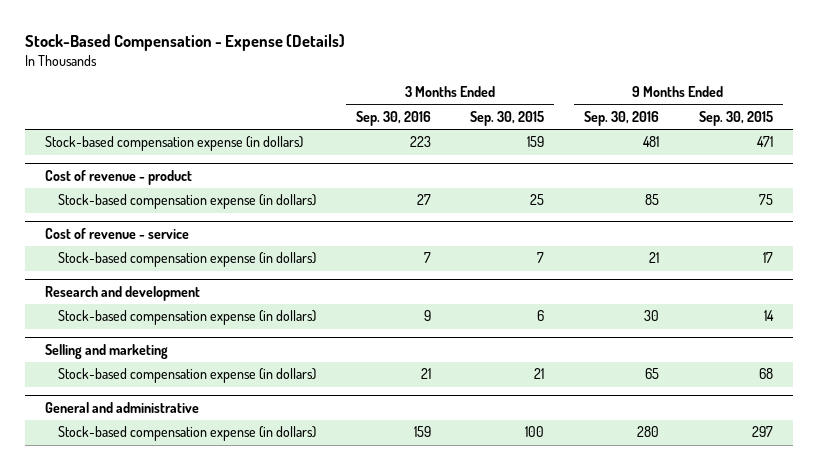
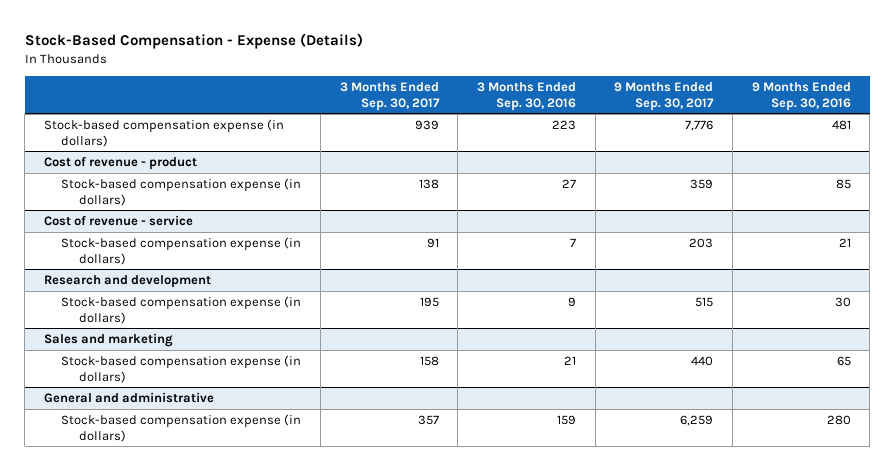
[470,111,545,127] Sep. 30, 2015 -> none
[698,111,773,127] Sep. 30, 2015 -> none
none -> [339,82,440,111] 3 Months Ended Sep. 30, 2017
none -> [614,82,715,111] 9 Months Ended Sep. 30, 2017
[44,344,168,360] Selling and marketing -> [44,333,174,348] Sales and marketing

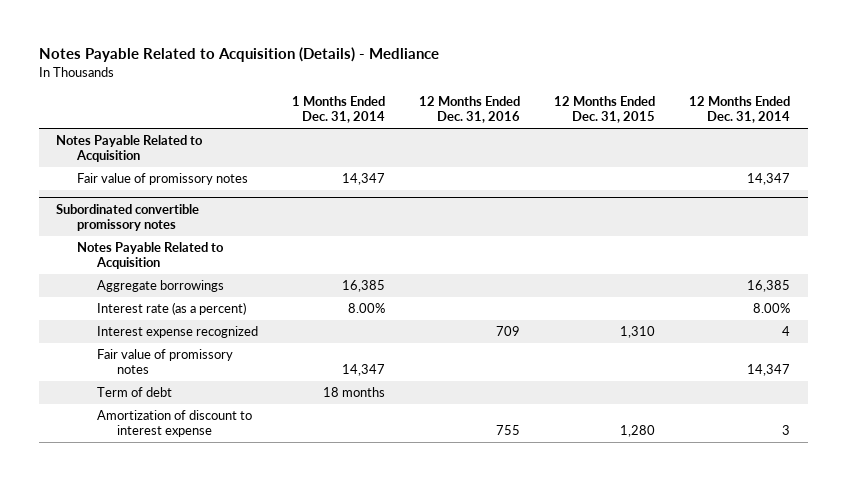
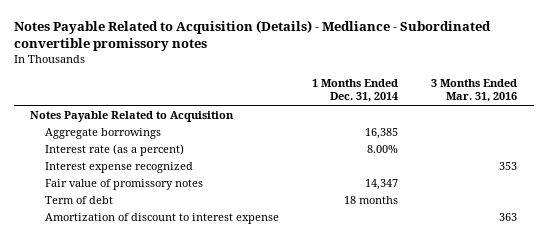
[39,47,440,63] Notes Payable Related to Acquisition (Details) - Medliance -> [13,19,491,52] Notes Payable Related to Acquisition (Details) - Medliance - Subordinated convertible promissory notes
[419,96,521,124] 12 Months Ended Dec. 31, 2016 -> none
[554,96,656,124] 12 Months Ended Dec. 31, 2015 -> none
[689,96,791,124] 12 Months Ended Dec. 31, 2014 -> none
none -> [431,79,518,103] 3 Months Ended Mar. 31, 2016
[76,173,248,186] Fair value of promissory notes -> none
[56,203,200,231] Subordinated convertible promissory notes -> none
[76,242,224,270] Notes Payable Related to Acquisition -> none

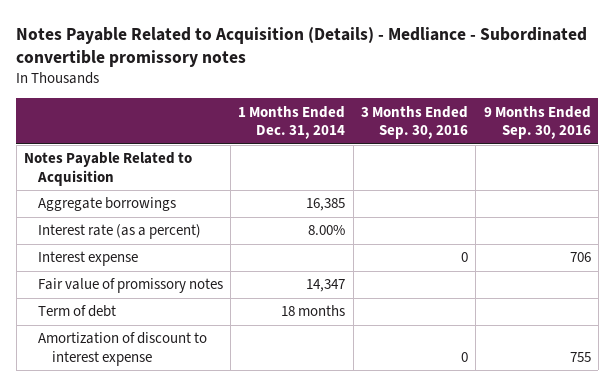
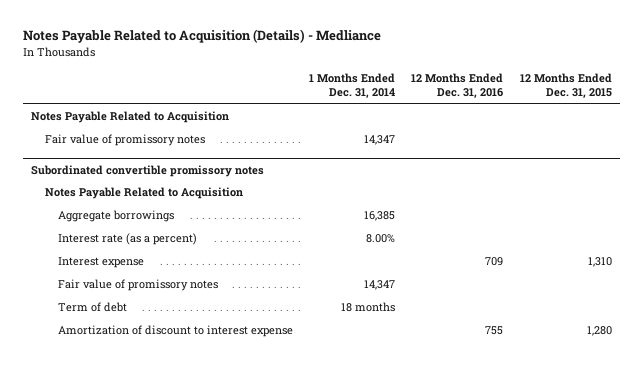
[16,26,588,68] Notes Payable Related to Acquisition (Details) - Medliance - Subordinated convertible promissory notes -> [23,29,382,44] Notes Payable Related to Acquisition (Details) - Medliance
[361,105,469,140] 3 Months Ended Sep. 30, 2016 -> none
[483,105,591,140] 9 Months Ended Sep. 30, 2016 -> none
none -> [411,72,504,99] 12 Months Ended Dec. 31, 2016
none -> [519,72,612,99] 12 Months Ended Dec. 31, 2015
none -> [44,134,205,147] Fair value of promissory notes
none -> [31,164,265,177] Subordinated convertible promissory notes
none -> [44,187,243,200] Notes Payable Related to Acquisition

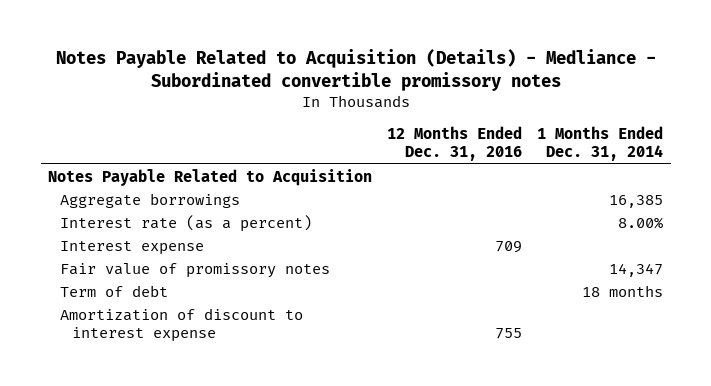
[23,29,382,44] Notes Payable Related to Acquisition (Details) - Medliance -> [55,48,656,92] Notes Payable Related to Acquisition (Details) - Medliance - Subordinated convertible promissory notes
[519,72,612,99] 12 Months Ended Dec. 31, 2015 -> none
[44,134,205,147] Fair value of promissory notes -> none
[31,164,265,177] Subordinated convertible promissory notes -> none
[44,187,243,200] Notes Payable Related to Acquisition -> none

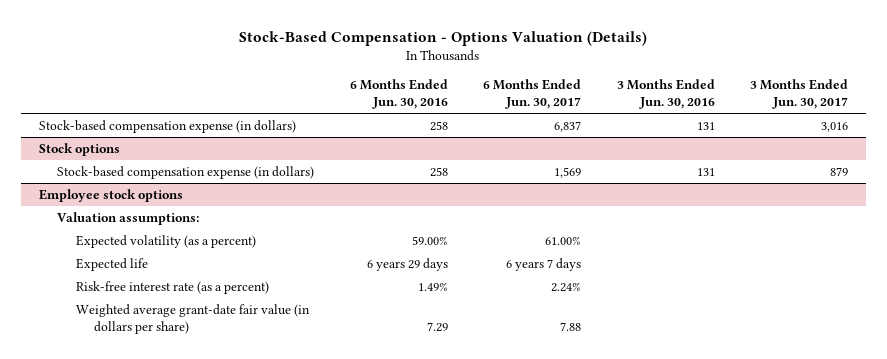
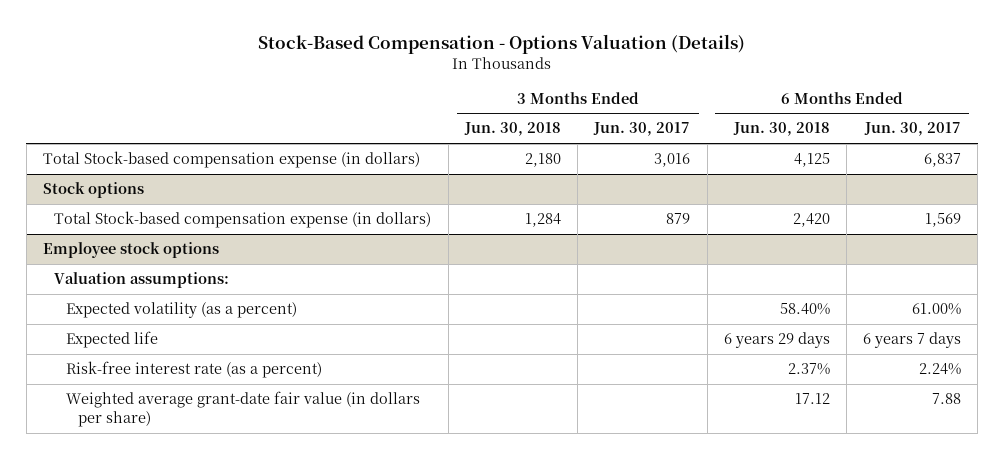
[349,79,448,109] 6 Months Ended Jun. 30, 2016 -> none
[616,79,715,109] 3 Months Ended Jun. 30, 2016 -> none
none -> [463,122,561,137] Jun. 30, 2018
none -> [732,122,830,137] Jun. 30, 2018
[38,120,296,134] Stock-based compensation expense (in dollars) -> [42,151,420,169] Total Stock-based compensation expense (in dollars)
[57,166,315,180] Stock-based compensation expense (in dollars) -> [54,211,432,229] Total Stock-based compensation expense (in dollars)

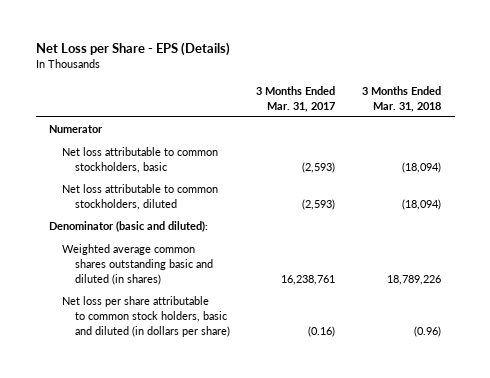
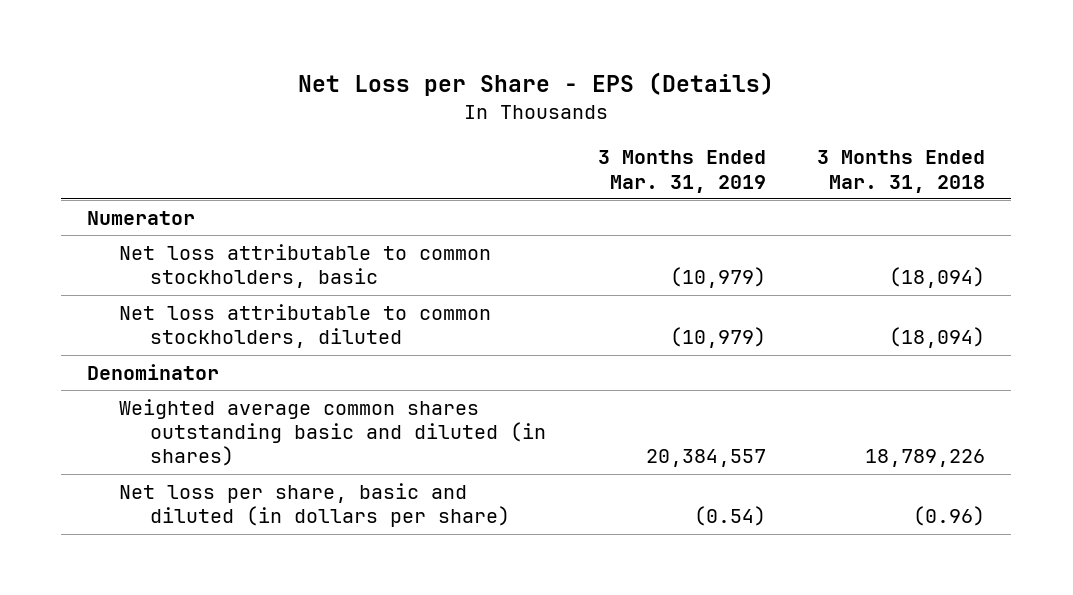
[256,85,336,112] 3 Months Ended Mar. 31, 2017 -> none
none -> [597,150,766,193] 3 Months Ended Mar. 31, 2019
[49,221,209,233] Denominator (basic and diluted): -> [87,363,220,380] Denominator
[61,296,230,337] Net loss per share attributable to common stock holders, basic and diluted (in dollars per share) -> [118,482,510,528] Net loss per share, basic and diluted (in dollars per share)

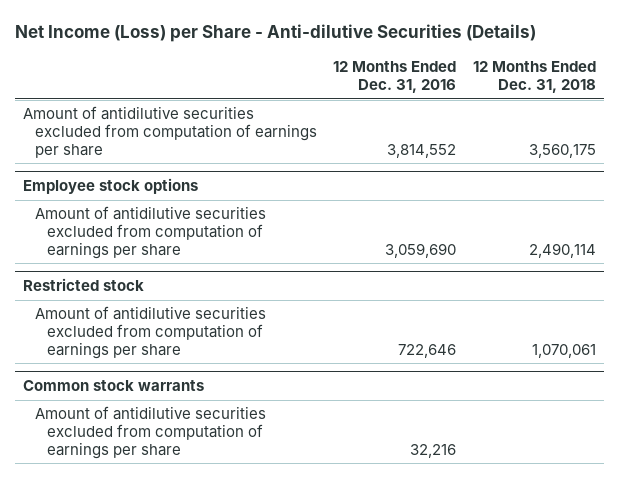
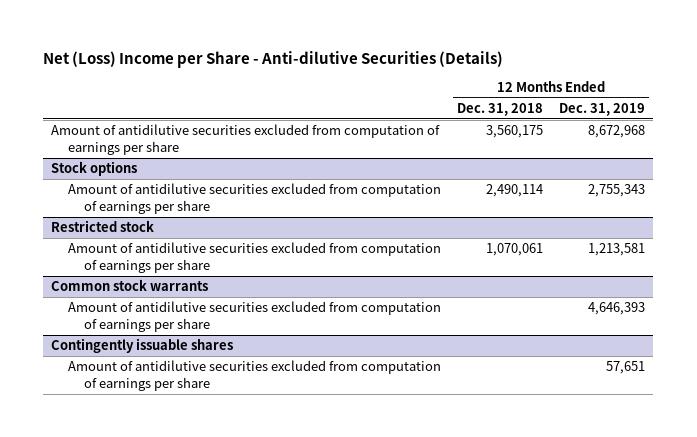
[15,24,537,43] Net Income (Loss) per Share - Anti-dilutive Securities (Details) -> [43,50,504,68] Net (Loss) Income per Share - Anti-dilutive Securities (Details)
[333,61,457,94] 12 Months Ended Dec. 31, 2016 -> none
none -> [559,103,646,117] Dec. 31, 2019
[23,178,199,195] Employee stock options -> [51,161,138,177] Stock options
none -> [51,338,234,354] Contingently issuable shares
none -> [67,360,441,391] Amount of antidilutive securities excluded from computation of earnings per share

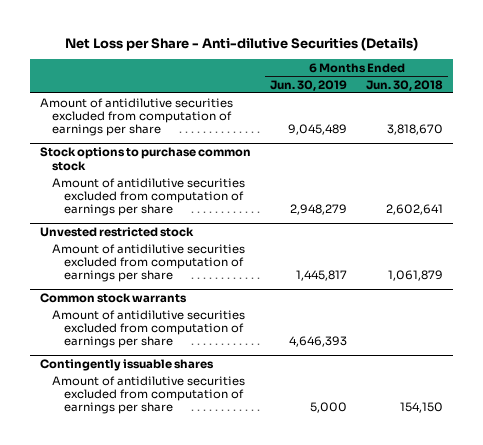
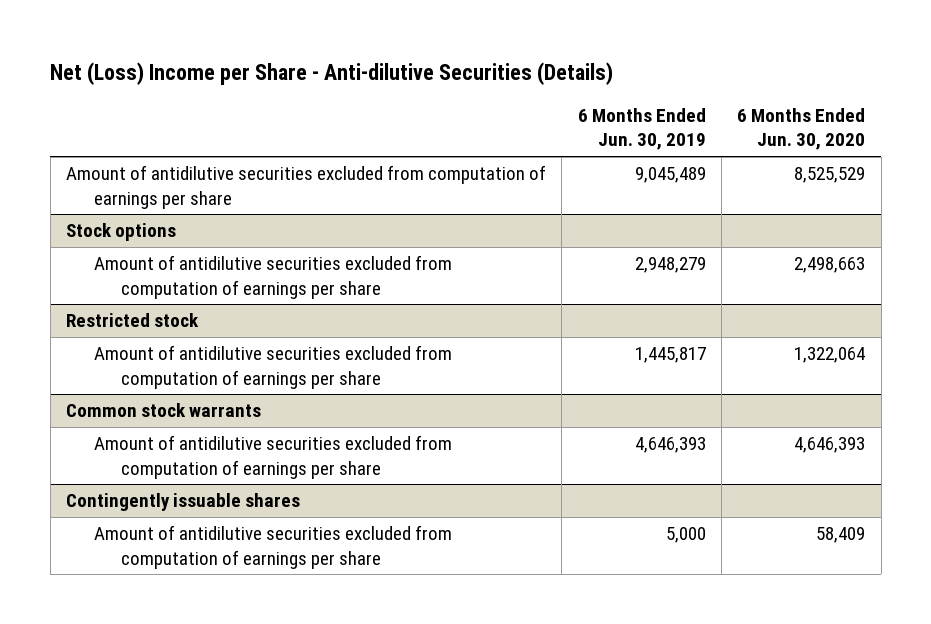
[64,36,418,51] Net Loss per Share - Anti-dilutive Securities (Details) -> [50,61,614,85] Net (Loss) Income per Share - Anti-dilutive Securities (Details)
[366,79,444,91] Jun. 30, 2018 -> none
none -> [737,107,866,151] 6 Months Ended Jun. 30, 2020
[39,147,251,171] Stock options to purchase common stock -> [66,223,177,242] Stock options
[39,227,194,238] Unvested restricted stock -> [66,313,200,328] Restricted stock

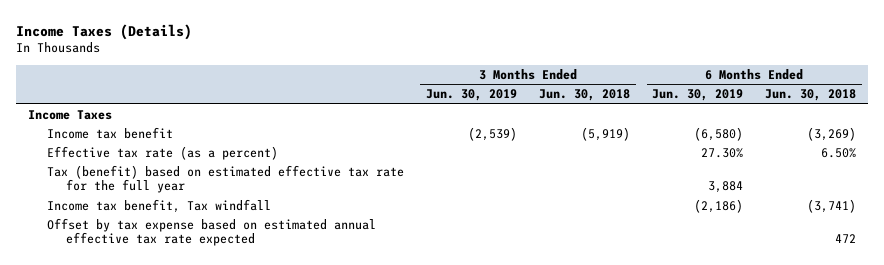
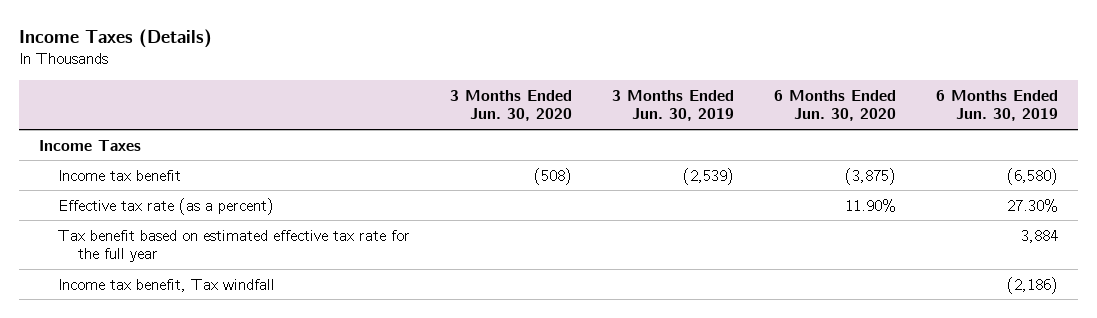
[539,89,631,102] Jun. 30, 2018 -> none
[765,89,857,102] Jun. 30, 2018 -> none
none -> [450,89,573,122] 3 Months Ended Jun. 30, 2020
none -> [774,89,897,122] 6 Months Ended Jun. 30, 2020
[46,165,404,194] Tax (benefit) based on estimated effective tax rate for the full year -> [58,229,411,263] Tax benefit based on estimated effective tax rate for the full year
[46,218,376,247] Offset by tax expense based on estimated annual effective tax rate expected -> none

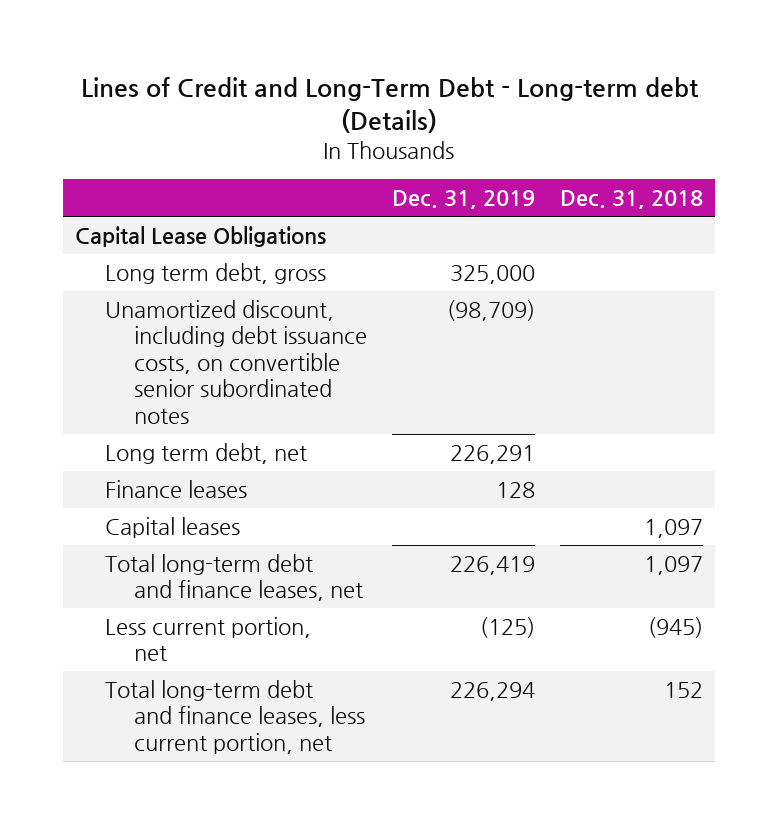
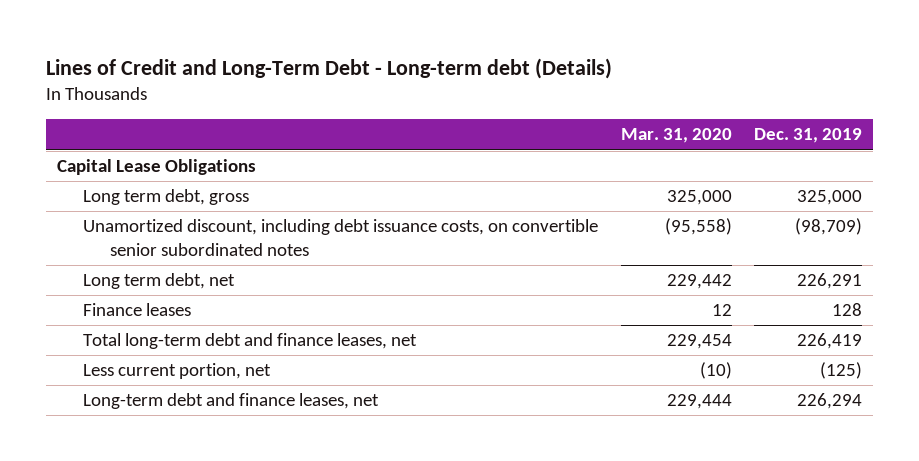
[559,190,703,210] Dec. 31, 2018 -> none
none -> [620,128,732,144] Mar. 31, 2020
[104,516,240,538] Capital leases -> none
[104,679,366,754] Total long-term debt and finance leases, less current portion, net -> [83,393,380,410] Long-term debt and finance leases, net

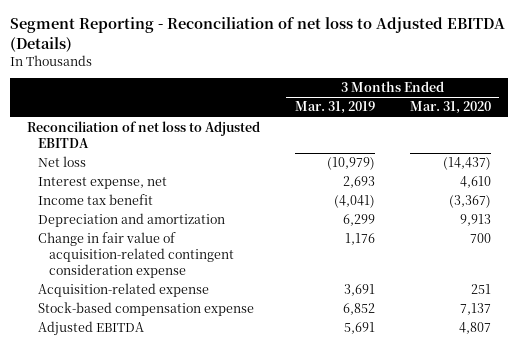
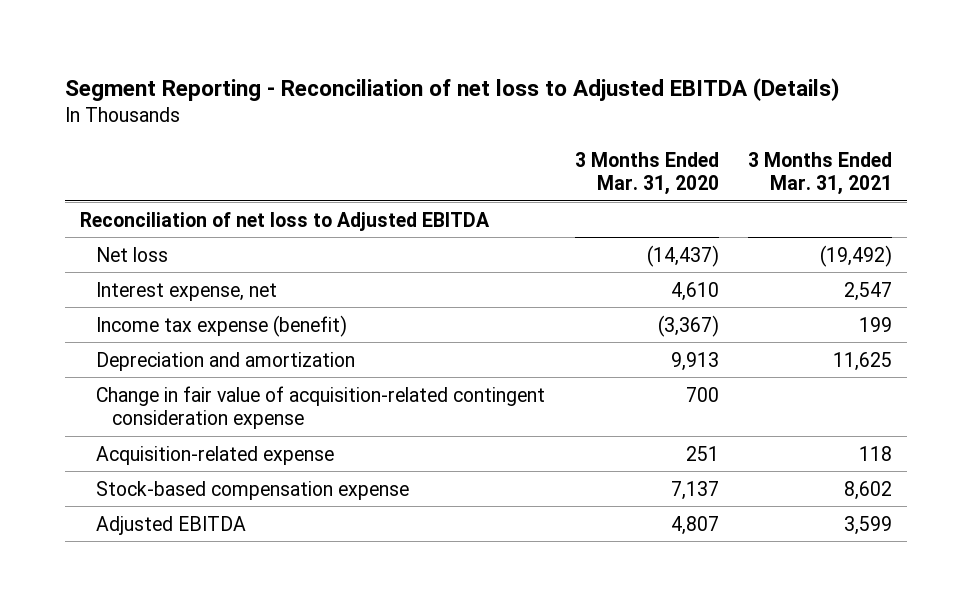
[294,101,375,115] Mar. 31, 2019 -> none
none -> [748,151,893,196] 3 Months Ended Mar. 31, 2021
[38,194,154,206] Income tax benefit -> [96,314,348,337] Income tax expense (benefit)

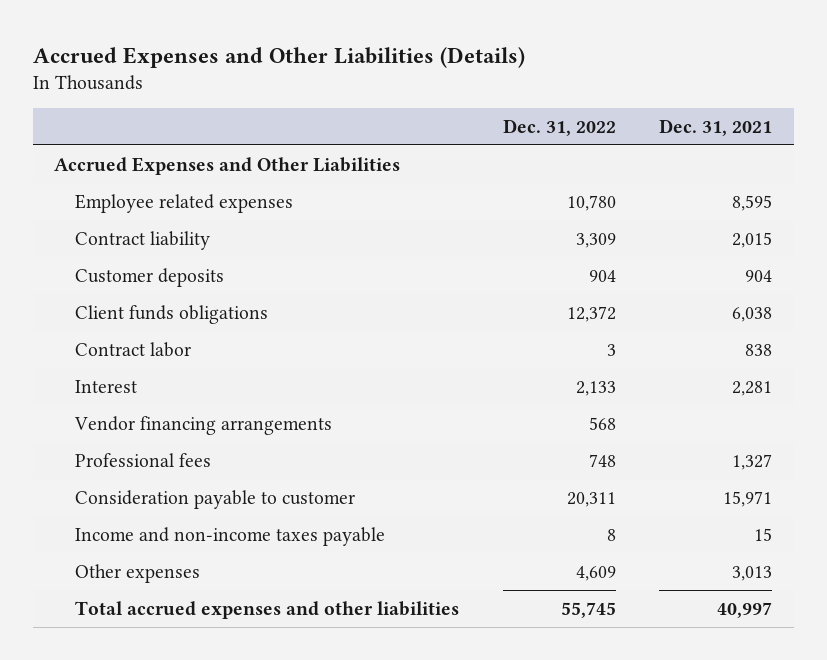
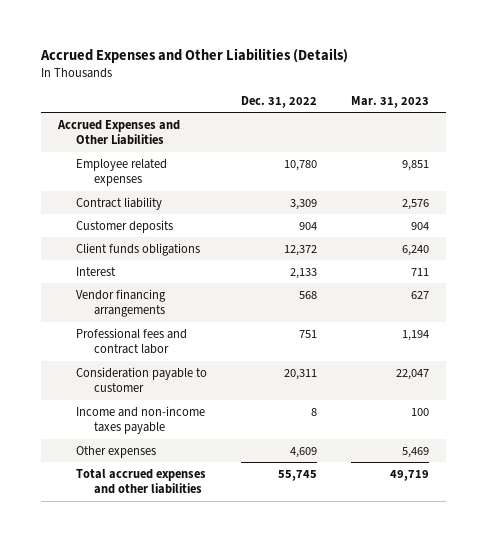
[659,118,773,136] Dec. 31, 2021 -> none
none -> [350,95,429,108] Mar. 31, 2023
[75,341,192,357] Contract labor -> none
[75,452,212,467] Professional fees -> none
none -> [75,327,187,355] Professional fees and contract labor

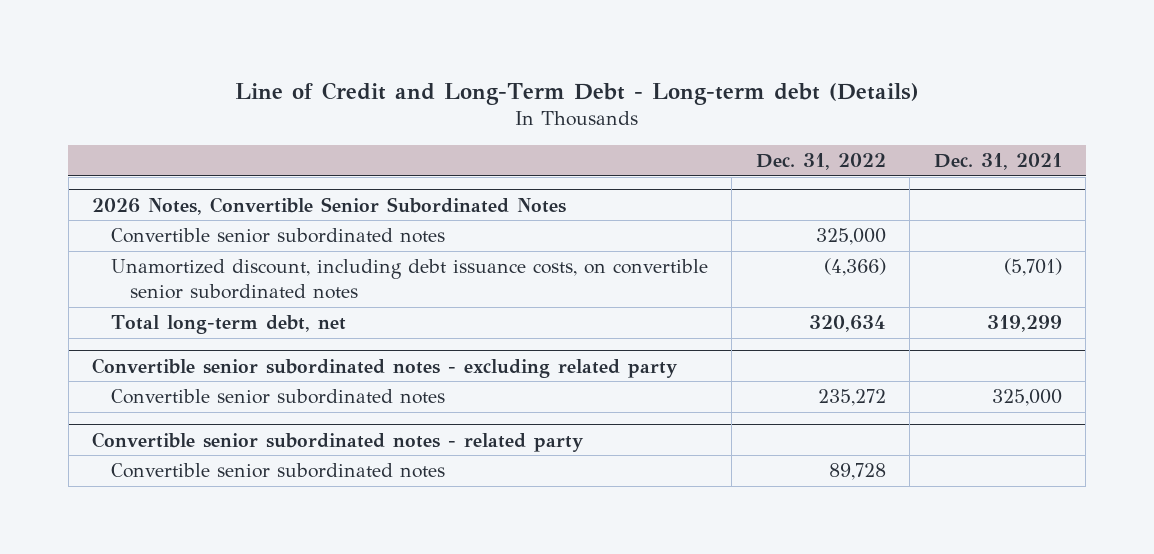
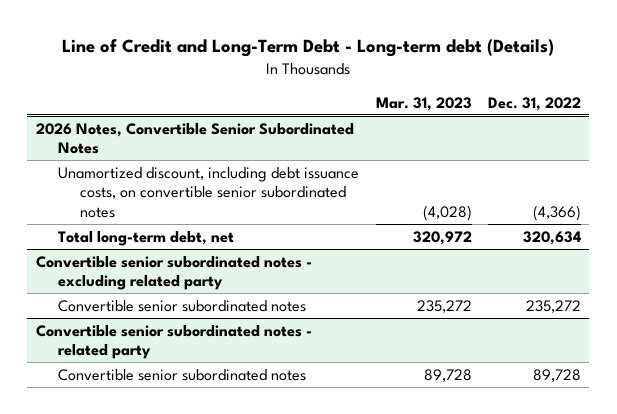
[933,153,1062,171] Dec. 31, 2021 -> none
none -> [375,96,472,111] Mar. 31, 2023
[110,228,445,244] Convertible senior subordinated notes -> none

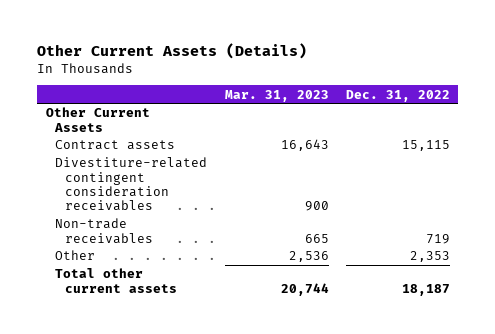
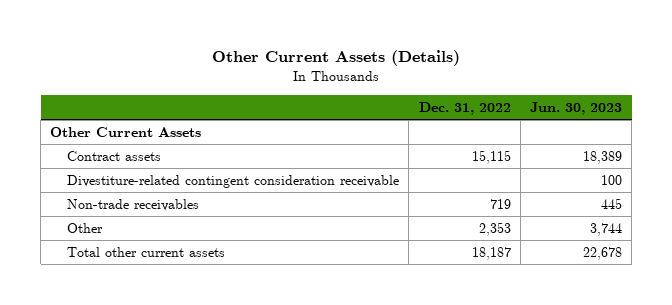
[224,89,329,102] Mar. 31, 2023 -> none
none -> [529,101,622,115] Jun. 30, 2023
[55,157,208,212] Divestiture-related contingent consideration receivables -> [67,174,400,188] Divestiture-related contingent consideration receivable

